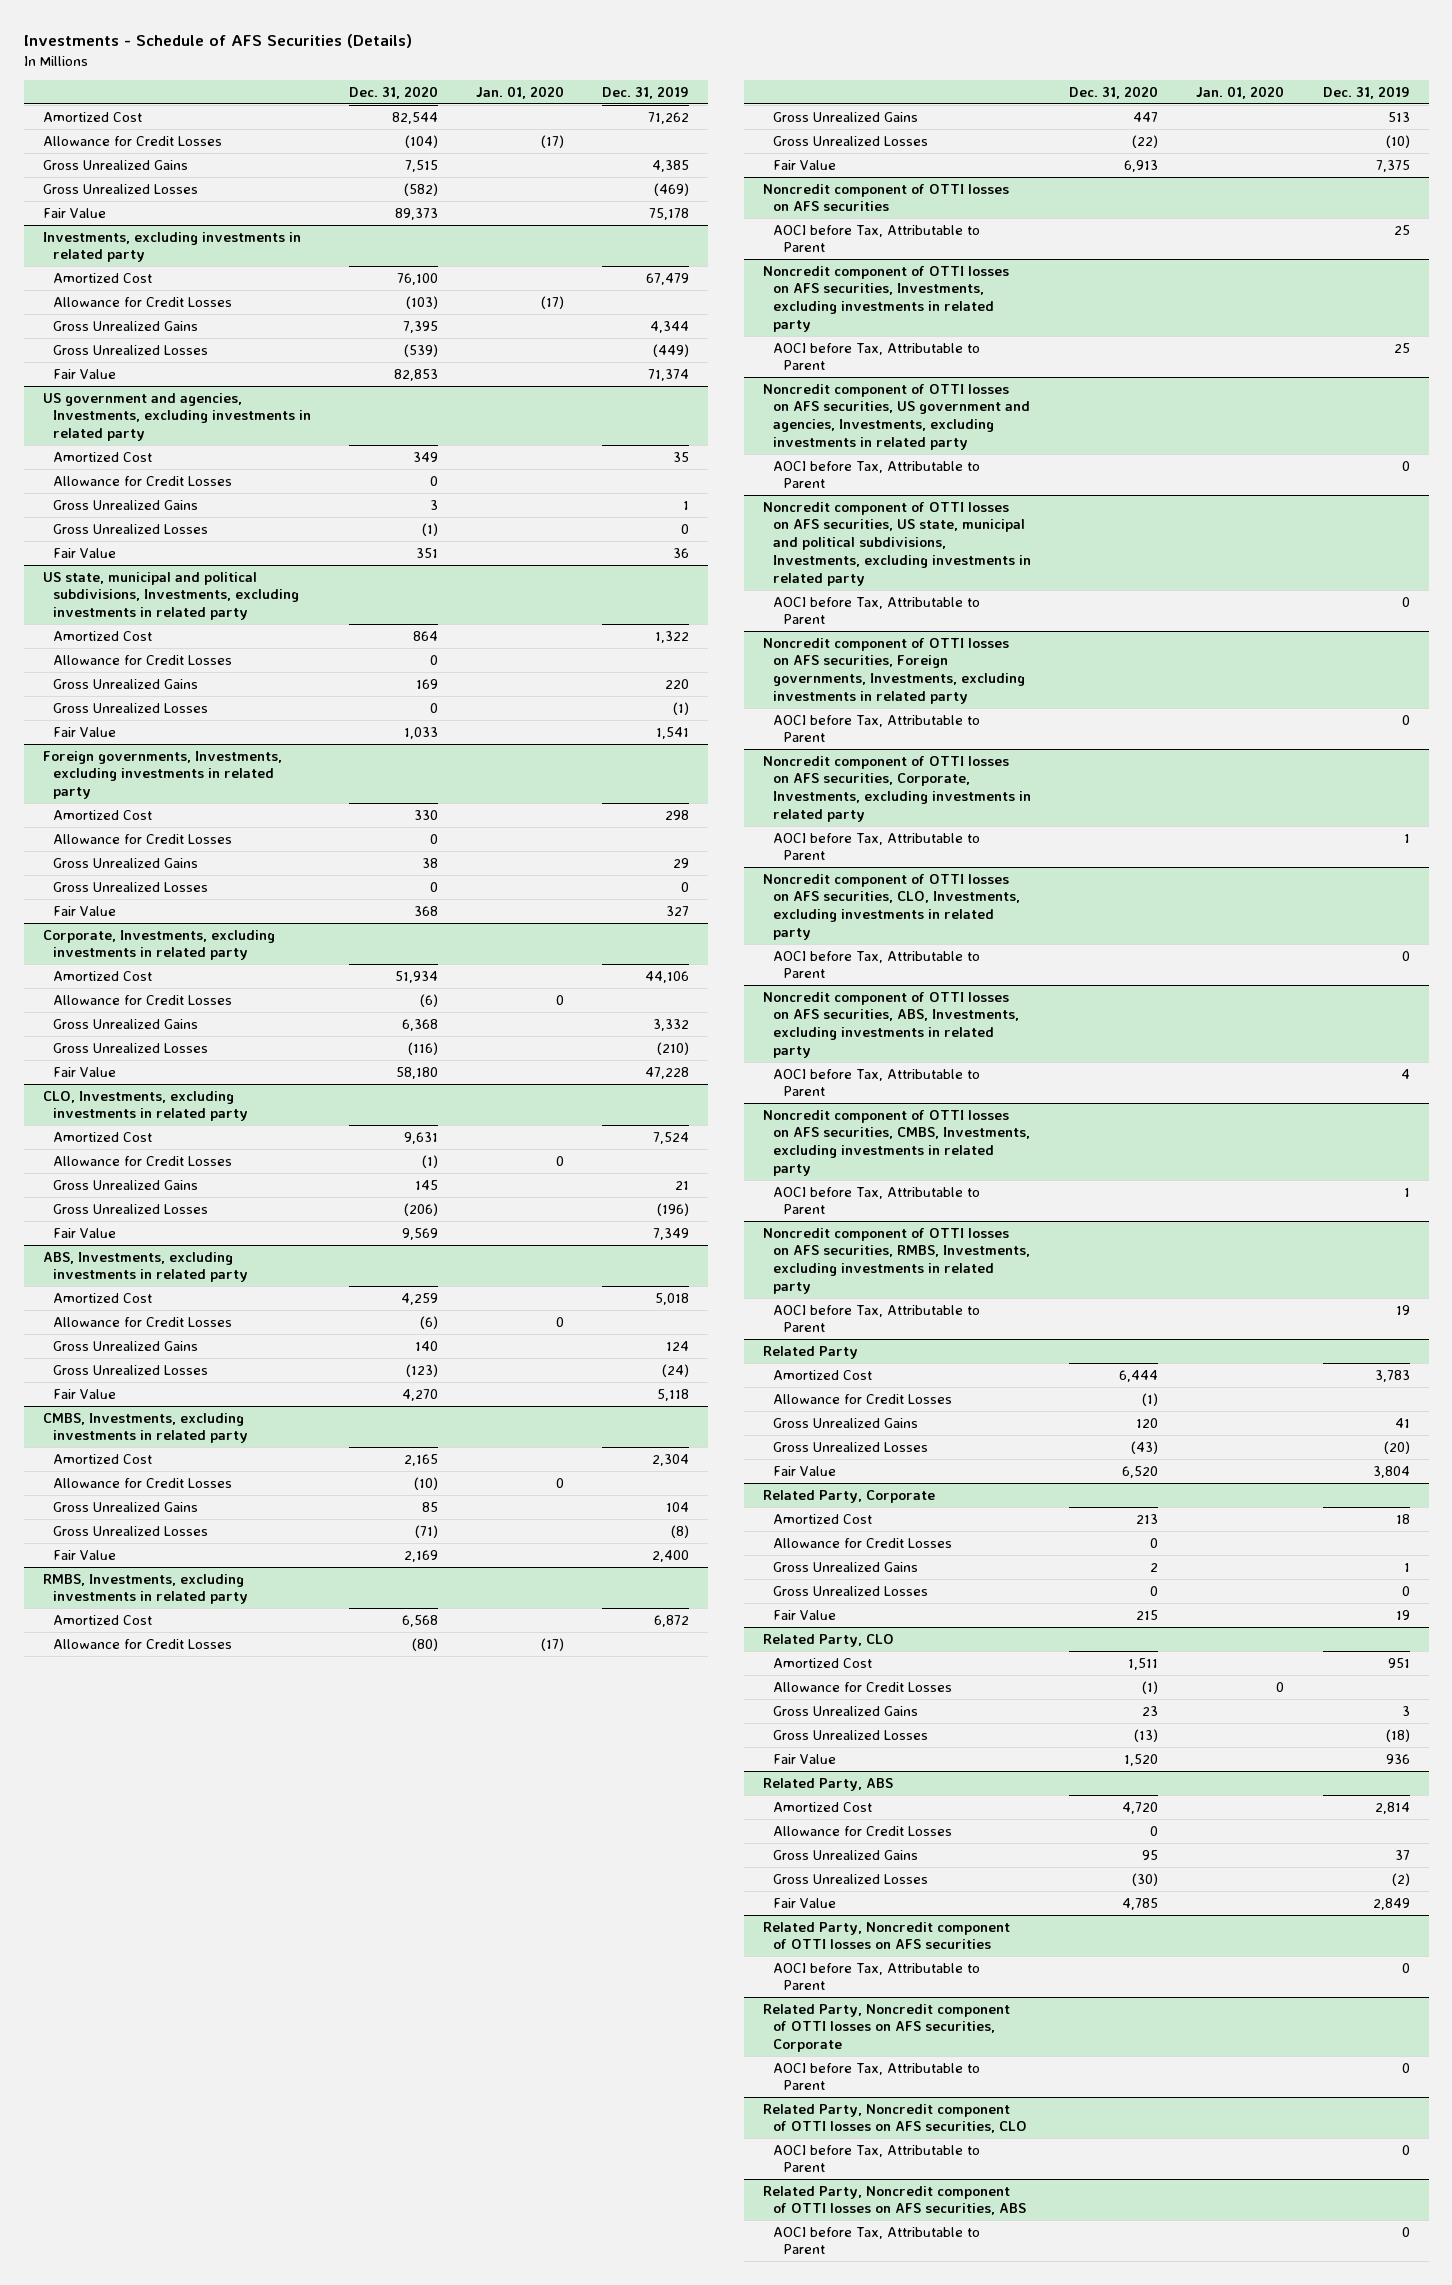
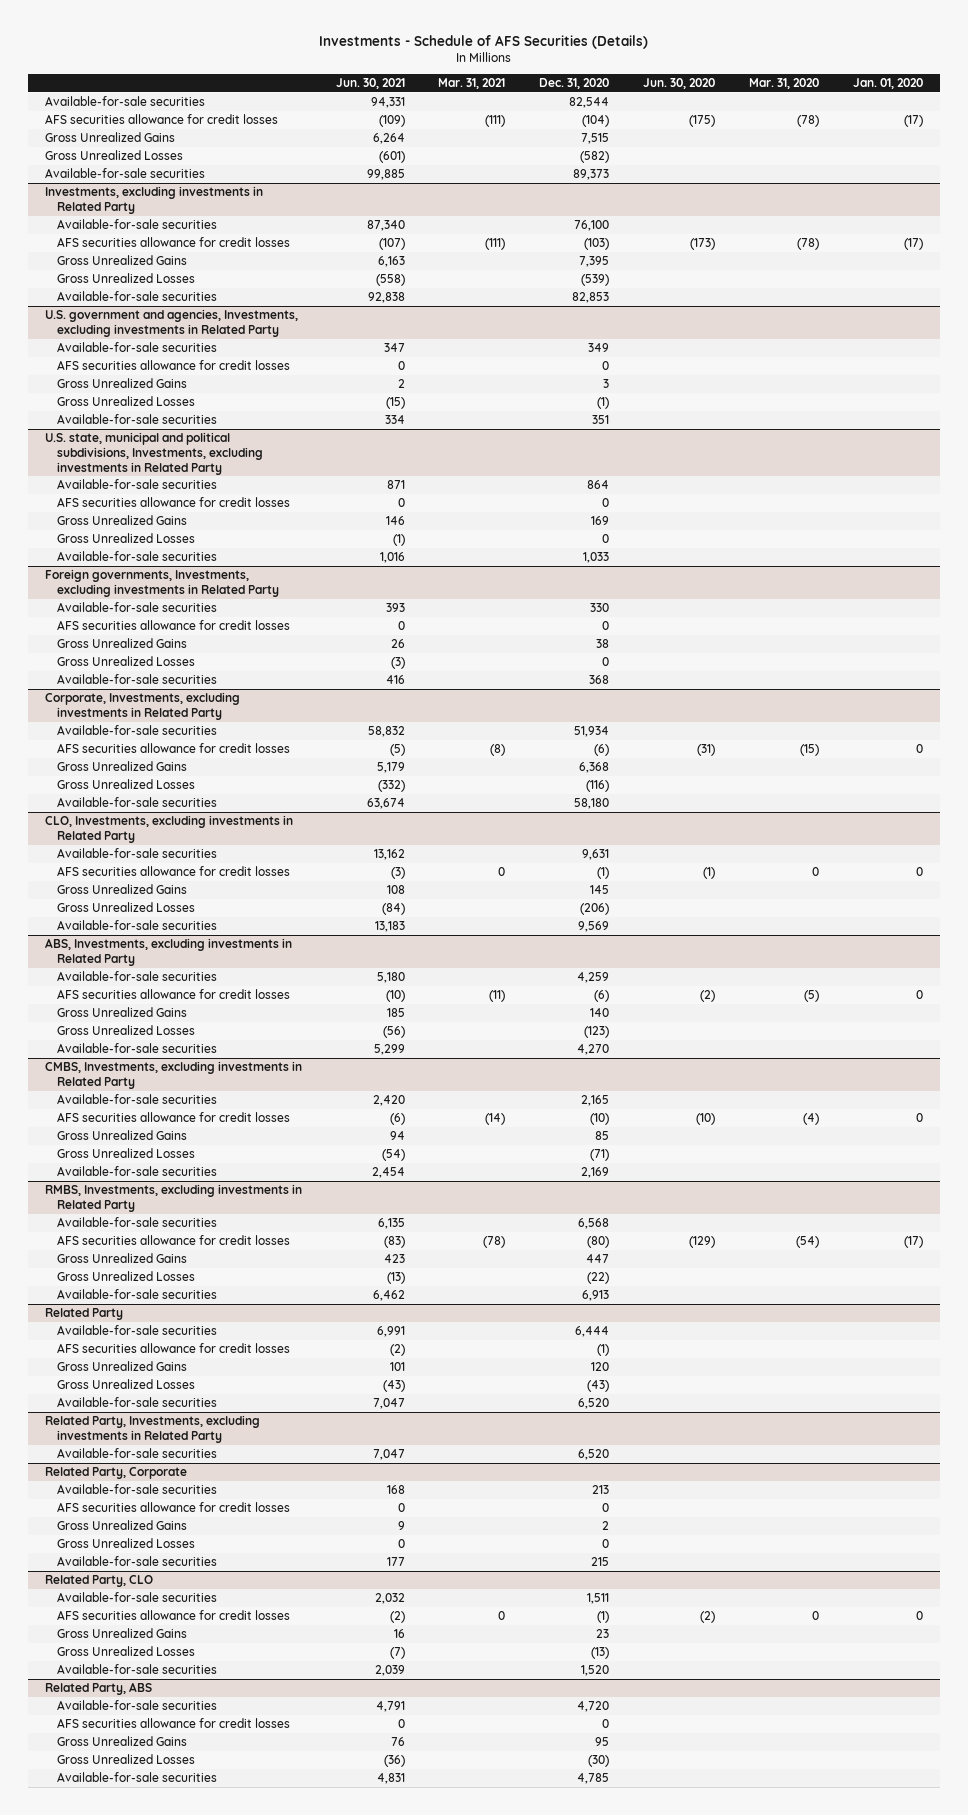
[602,85,690,99] Dec. 31, 2019 -> none
none -> [335,77,405,89] Jun. 30, 2021
none -> [438,77,506,89] Mar. 31, 2021
none -> [643,77,716,89] Jun. 30, 2020
none -> [749,77,820,89] Mar. 31, 2020
[42,111,142,122] Amortized Cost -> [44,96,205,107] Available-for-sale securities
[42,135,222,146] Allowance for Credit Losses -> [44,114,278,125] AFS securities allowance for credit losses
[42,207,106,218] Fair Value -> [44,168,205,179] Available-for-sale securities
[42,231,301,263] Investments, excluding investments in related party -> [44,186,263,214] Investments, excluding investments in Related Party
[52,272,152,283] Amortized Cost -> [57,219,218,230] Available-for-sale securities
[52,296,232,307] Allowance for Credit Losses -> [57,237,291,248] AFS securities allowance for credit losses
[52,368,116,379] Fair Value -> [57,291,218,302] Available-for-sale securities
[42,392,311,442] US government and agencies, Investments, excluding investments in related party -> [44,309,298,337] U.S. government and agencies, Investments, excluding investments in Related Party
[52,451,152,462] Amortized Cost -> [57,342,218,353] Available-for-sale securities
[52,475,232,486] Allowance for Credit Losses -> [57,360,291,371] AFS securities allowance for credit losses
[52,547,116,558] Fair Value -> [57,414,218,425] Available-for-sale securities
[42,571,299,621] US state, municipal and political subdivisions, Investments, excluding investments in related party -> [44,432,264,475] U.S. state, municipal and political subdivisions, Investments, excluding investments in Related Party
[52,630,152,641] Amortized Cost -> [57,479,218,490] Available-for-sale securities
[52,654,232,665] Allowance for Credit Losses -> [57,497,291,508] AFS securities allowance for credit losses
[52,726,116,737] Fair Value -> [57,551,218,562] Available-for-sale securities
[42,750,282,800] Foreign governments, Investments, excluding investments in related party -> [44,569,280,597] Foreign governments, Investments, excluding investments in Related Party
[52,809,152,820] Amortized Cost -> [57,602,218,613] Available-for-sale securities
[52,833,232,844] Allowance for Credit Losses -> [57,620,291,631] AFS securities allowance for credit losses
[52,905,116,916] Fair Value -> [57,674,218,685] Available-for-sale securities
[42,929,275,961] Corporate, Investments, excluding investments in related party -> [44,692,240,720] Corporate, Investments, excluding investments in Related Party
[52,970,152,981] Amortized Cost -> [57,725,218,736] Available-for-sale securities
[52,994,232,1005] Allowance for Credit Losses -> [57,743,291,754] AFS securities allowance for credit losses
[52,1066,116,1077] Fair Value -> [57,797,218,808] Available-for-sale securities
[42,1090,248,1122] CLO, Investments, excluding investments in related party -> [44,815,293,843] CLO, Investments, excluding investments in Related Party
[52,1131,152,1142] Amortized Cost -> [57,848,218,859] Available-for-sale securities
[52,1155,232,1166] Allowance for Credit Losses -> [57,866,291,877] AFS securities allowance for credit losses
[52,1227,116,1238] Fair Value -> [57,920,218,931] Available-for-sale securities
[42,1251,248,1283] ABS, Investments, excluding investments in related party -> [44,938,292,966] ABS, Investments, excluding investments in Related Party
[52,1292,152,1303] Amortized Cost -> [57,971,218,982] Available-for-sale securities
[52,1316,232,1327] Allowance for Credit Losses -> [57,989,291,1000] AFS securities allowance for credit losses
[52,1388,116,1399] Fair Value -> [57,1043,218,1054] Available-for-sale securities
[42,1412,248,1444] CMBS, Investments, excluding investments in related party -> [44,1061,302,1089] CMBS, Investments, excluding investments in Related Party
[52,1453,152,1464] Amortized Cost -> [57,1094,218,1105] Available-for-sale securities
[52,1477,232,1488] Allowance for Credit Losses -> [57,1112,291,1123] AFS securities allowance for credit losses
[52,1549,116,1560] Fair Value -> [57,1166,218,1177] Available-for-sale securities
[42,1573,248,1605] RMBS, Investments, excluding investments in related party -> [44,1184,302,1212] RMBS, Investments, excluding investments in Related Party
[52,1614,152,1625] Amortized Cost -> [57,1217,218,1228] Available-for-sale securities
[52,1638,232,1649] Allowance for Credit Losses -> [57,1235,291,1246] AFS securities allowance for credit losses
[763,183,1010,212] Noncredit component of OTTI losses on AFS securities -> none
[773,224,981,253] AOCI before Tax, Attributable to Parent -> none
[763,265,1010,332] Noncredit component of OTTI losses on AFS securities, Investments, excluding investments in related party -> none
[773,342,981,371] AOCI before Tax, Attributable to Parent -> none
[763,383,1031,450] Noncredit component of OTTI losses on AFS securities, US government and agencies, Investments, excluding investments in related party -> none
[773,460,981,489] AOCI before Tax, Attributable to Parent -> none
[763,501,1032,586] Noncredit component of OTTI losses on AFS securities, US state, municipal and political subdivisions, Investments, excluding investments in related party -> none
[773,596,981,625] AOCI before Tax, Attributable to Parent -> none
[763,637,1026,704] Noncredit component of OTTI losses on AFS securities, Foreign governments, Investments, excluding investments in related party -> none
[773,714,981,743] AOCI before Tax, Attributable to Parent -> none
[763,755,1032,822] Noncredit component of OTTI losses on AFS securities, Corporate, Investments, excluding investments in related party -> none
[773,832,981,861] AOCI before Tax, Attributable to Parent -> none
[763,873,1021,940] Noncredit component of OTTI losses on AFS securities, CLO, Investments, excluding investments in related party -> none
[773,950,981,979] AOCI before Tax, Attributable to Parent -> none
[763,991,1020,1058] Noncredit component of OTTI losses on AFS securities, ABS, Investments, excluding investments in related party -> none
[773,1068,981,1097] AOCI before Tax, Attributable to Parent -> none
[763,1109,1031,1176] Noncredit component of OTTI losses on AFS securities, CMBS, Investments, excluding investments in related party -> none
[773,1186,981,1215] AOCI before Tax, Attributable to Parent -> none
[763,1227,1031,1294] Noncredit component of OTTI losses on AFS securities, RMBS, Investments, excluding investments in related party -> none
[773,1304,981,1333] AOCI before Tax, Attributable to Parent -> none
[773,159,837,170] Fair Value -> [57,1289,218,1300] Available-for-sale securities
[773,1369,873,1380] Amortized Cost -> [57,1325,218,1336] Available-for-sale securities
[773,1393,953,1404] Allowance for Credit Losses -> [57,1343,291,1354] AFS securities allowance for credit losses
[773,1465,837,1476] Fair Value -> [57,1397,218,1408] Available-for-sale securities
none -> [44,1415,260,1443] Related Party, Investments, excluding investments in Related Party
none -> [57,1448,218,1459] Available-for-sale securities
[773,1513,873,1524] Amortized Cost -> [57,1484,218,1495] Available-for-sale securities
[773,1537,953,1548] Allowance for Credit Losses -> [57,1502,291,1513] AFS securities allowance for credit losses
[773,1609,837,1620] Fair Value -> [57,1556,218,1567] Available-for-sale securities
[773,1657,873,1668] Amortized Cost -> [57,1592,218,1603] Available-for-sale securities
[773,1681,953,1692] Allowance for Credit Losses -> [57,1610,291,1621] AFS securities allowance for credit losses
[773,1753,837,1764] Fair Value -> [57,1664,218,1675] Available-for-sale securities
[773,1801,873,1812] Amortized Cost -> [57,1700,218,1711] Available-for-sale securities
[773,1825,953,1836] Allowance for Credit Losses -> [57,1718,291,1729] AFS securities allowance for credit losses
[763,1921,1011,1950] Related Party, Noncredit component of OTTI losses on AFS securities -> none
[773,1962,981,1991] AOCI before Tax, Attributable to Parent -> none
[763,2003,1011,2053] Related Party, Noncredit component of OTTI losses on AFS securities, Corporate -> none
[773,2062,981,2091] AOCI before Tax, Attributable to Parent -> none
[763,2103,1028,2134] Related Party, Noncredit component of OTTI losses on AFS securities, CLO -> none
[773,2144,981,2173] AOCI before Tax, Attributable to Parent -> none
[763,2185,1027,2216] Related Party, Noncredit component of OTTI losses on AFS securities, ABS -> none
[773,2226,981,2255] AOCI before Tax, Attributable to Parent -> none
[773,1897,837,1908] Fair Value -> [57,1772,218,1783] Available-for-sale securities

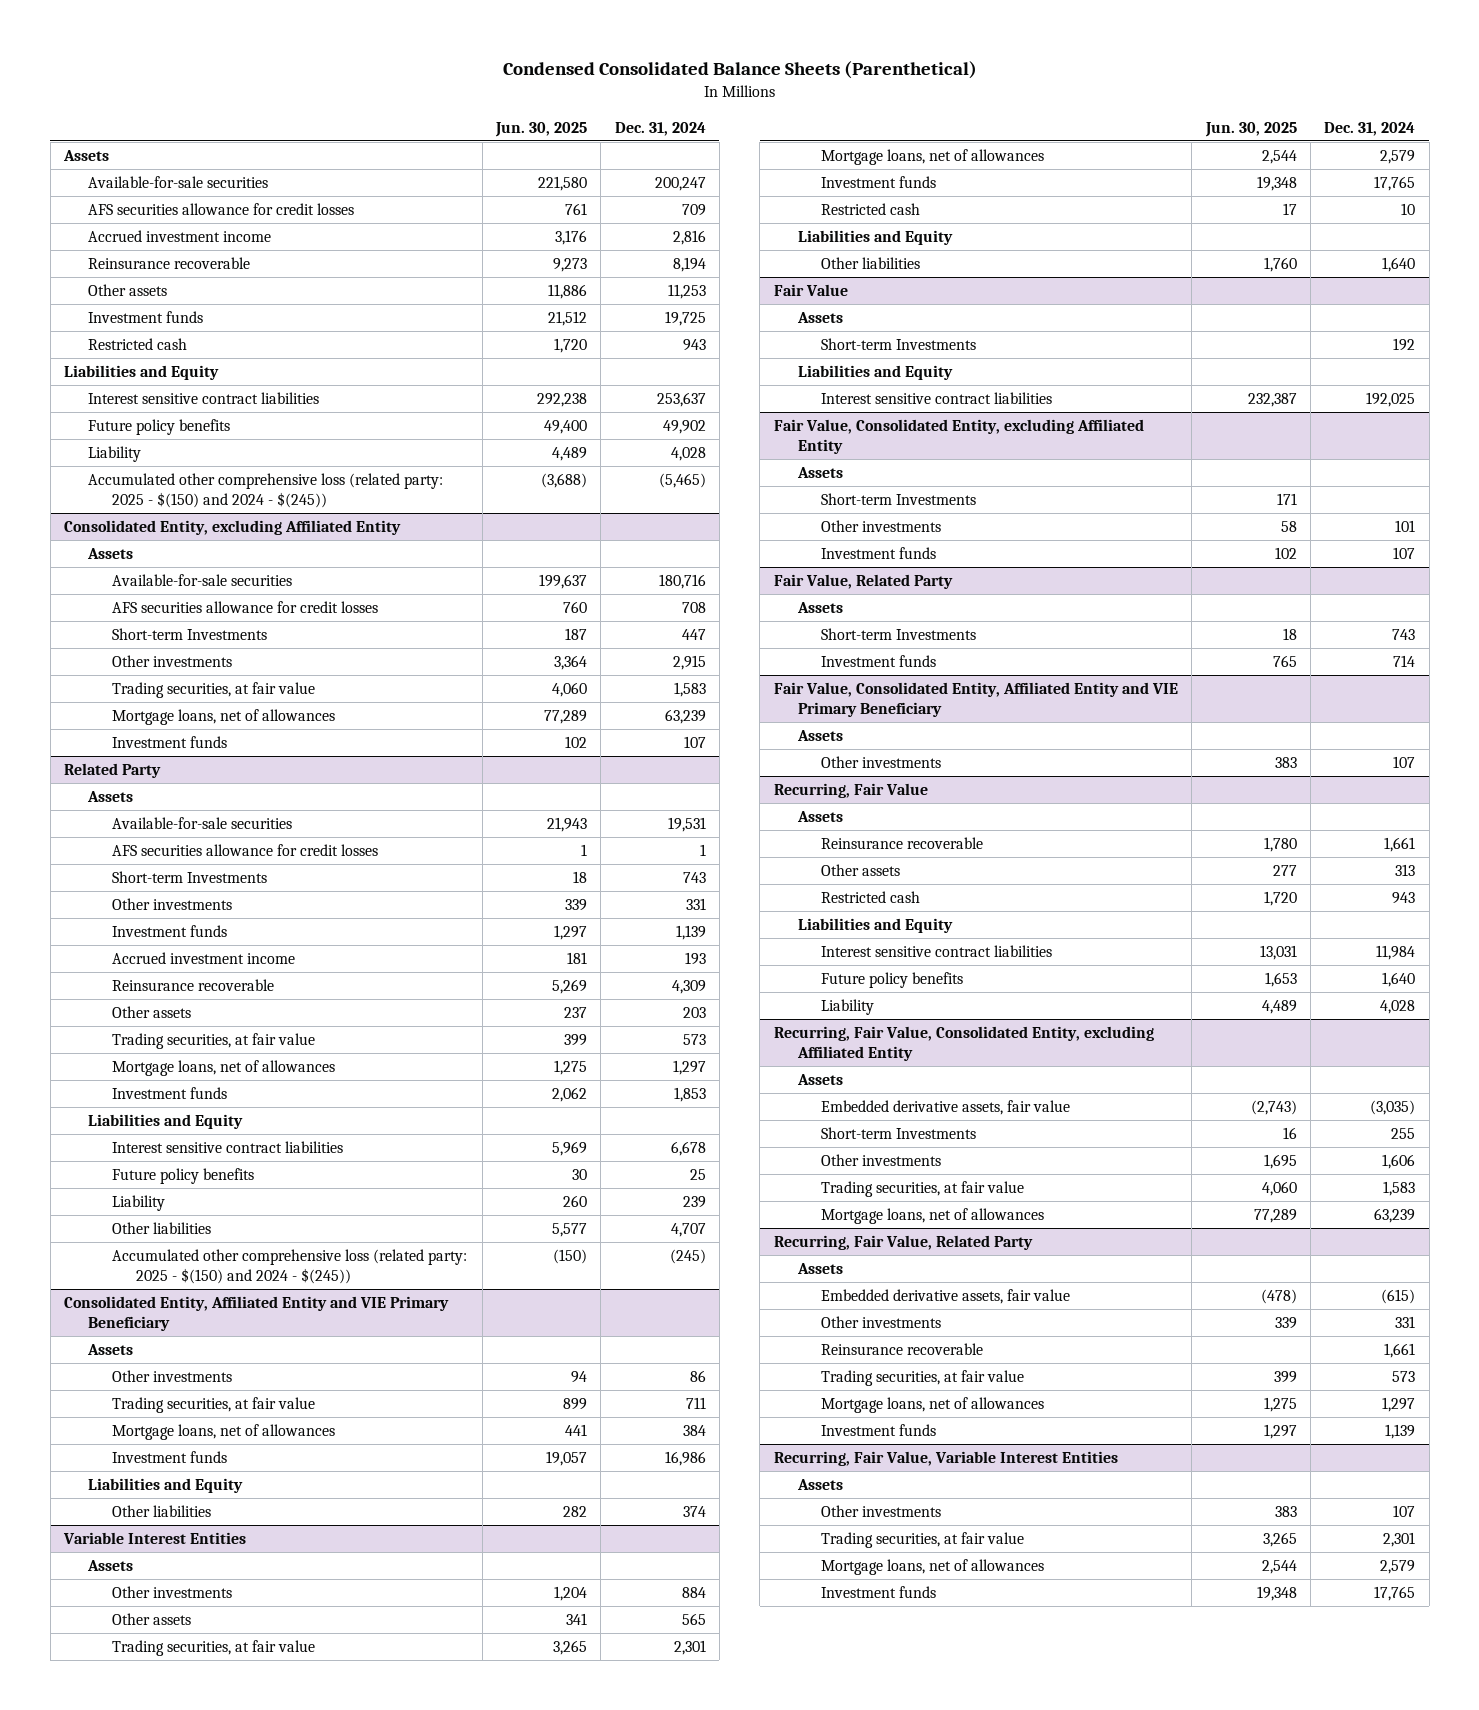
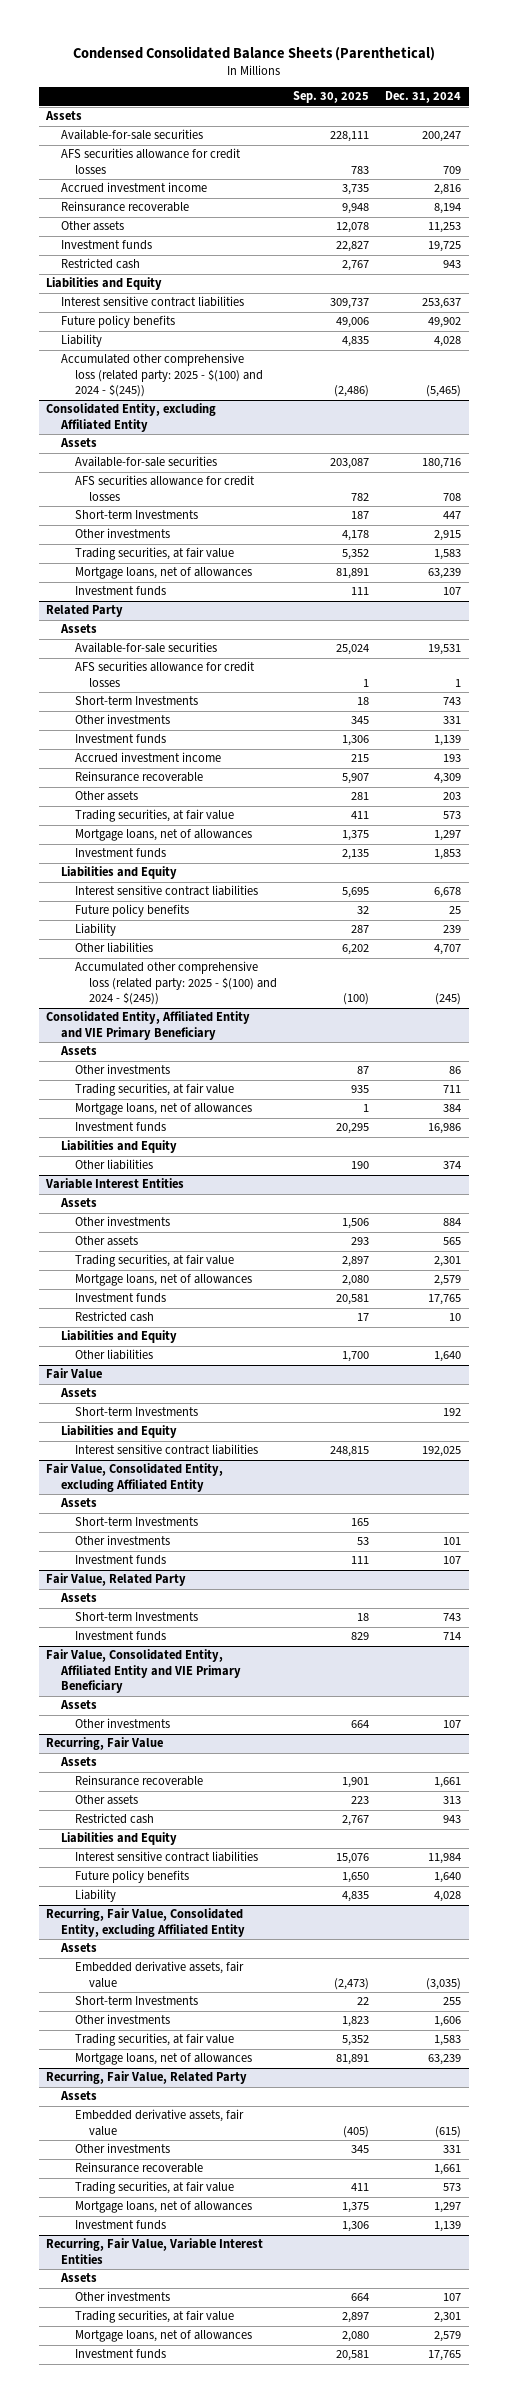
[494,121,587,137] Jun. 30, 2025 -> none
none -> [293,91,370,104] Sep. 30, 2025
[88,473,444,509] Accumulated other comprehensive loss (related party: 2025 - $(150) and 2024 - $(245)) -> [60,353,264,398] Accumulated other comprehensive loss (related party: 2025 - $(100) and 2024 - $(245))
[111,1249,467,1285] Accumulated other comprehensive loss (related party: 2025 - $(150) and 2024 - $(245)) -> [75,961,278,1006] Accumulated other comprehensive loss (related party: 2025 - $(100) and 2024 - $(245))

